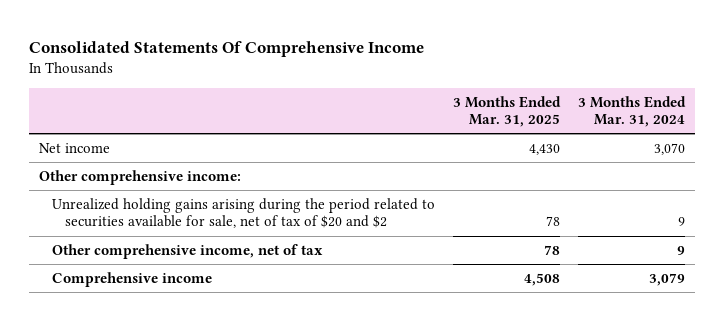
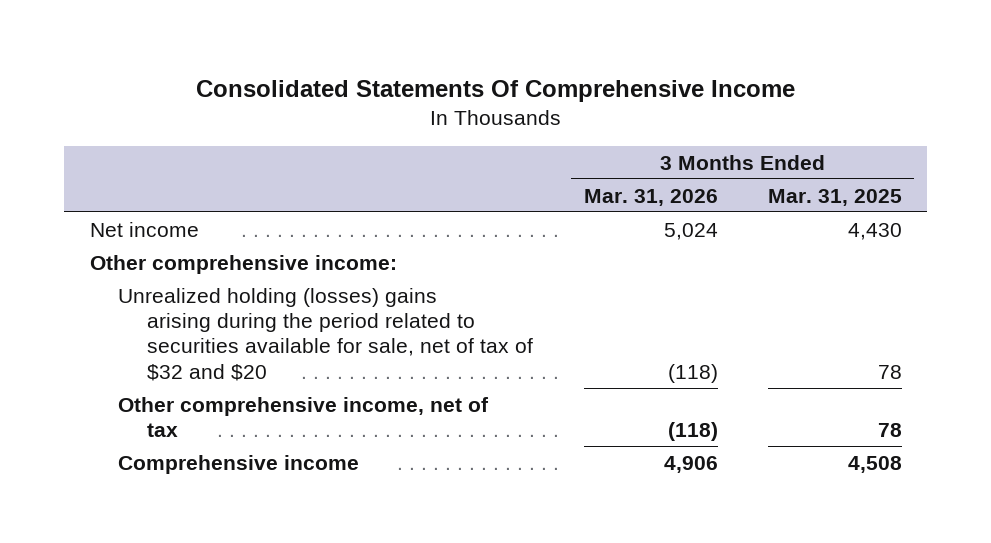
[578,95,687,127] 3 Months Ended Mar. 31, 2024 -> none
none -> [583,188,718,206] Mar. 31, 2026
[51,197,435,229] Unrealized holding gains arising during the period related to securities available for sale, net of tax of $20 and $2 -> [118,287,534,381] Unrealized holding (losses) gains arising during the period related to securities available for sale, net of tax of $32 and $20

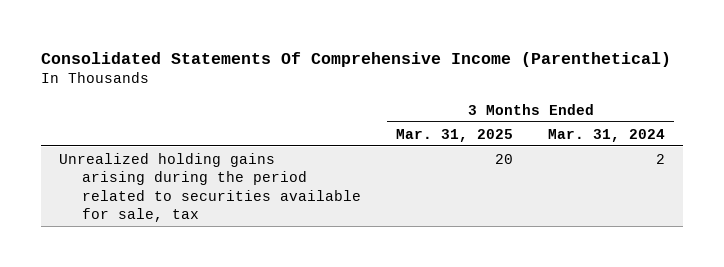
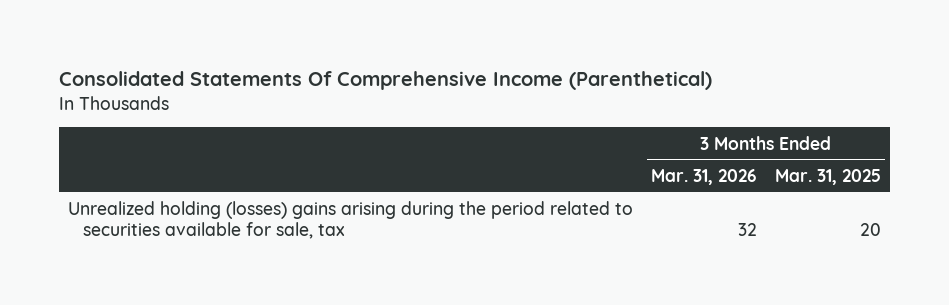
[548,128,666,142] Mar. 31, 2024 -> none
none -> [650,169,757,186] Mar. 31, 2026
[59,152,361,223] Unrealized holding gains arising during the period related to securities available for sale, tax -> [68,201,634,240] Unrealized holding (losses) gains arising during the period related to securities available for sale, tax

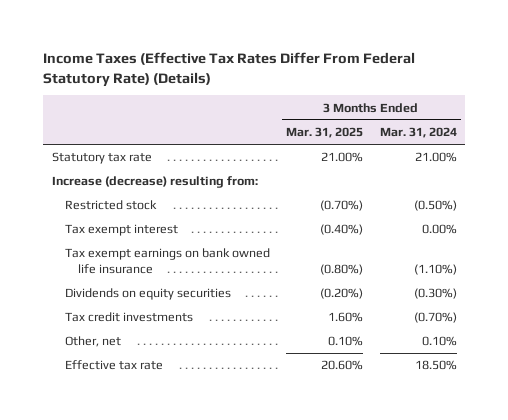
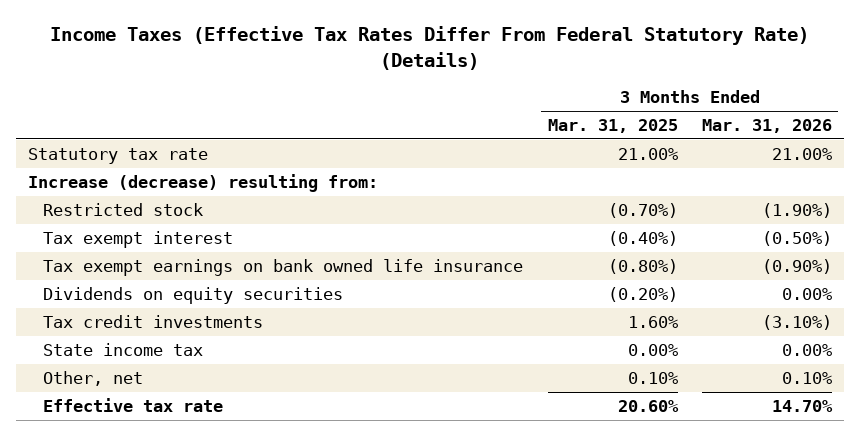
[379,127,457,139] Mar. 31, 2024 -> none
none -> [701,118,832,133] Mar. 31, 2026
none -> [43,342,204,356] State income tax

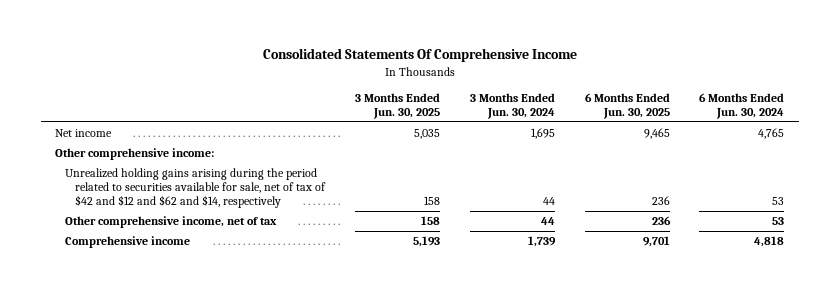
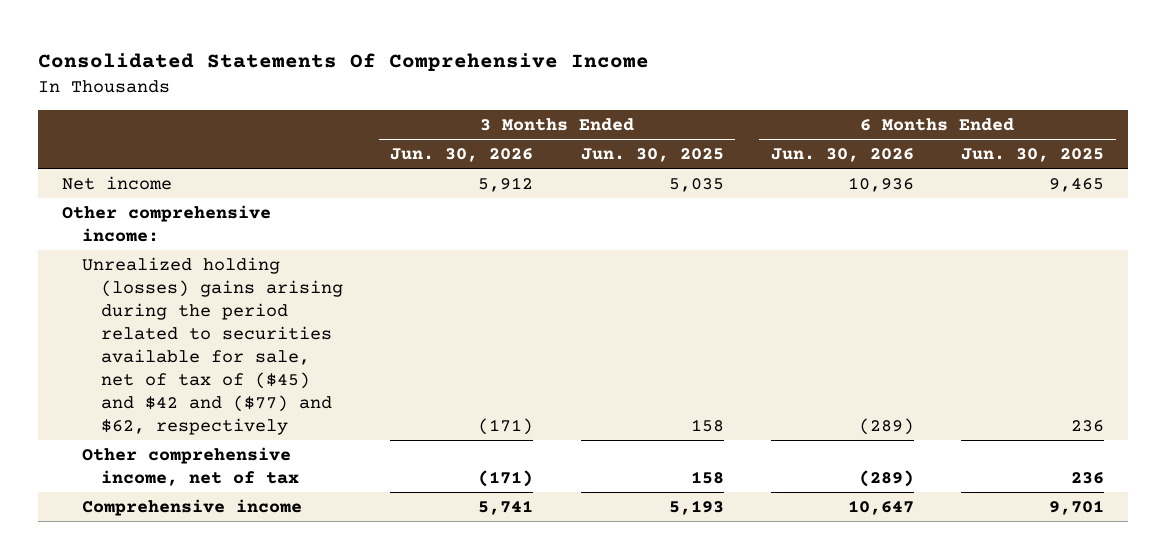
[469,92,555,119] 3 Months Ended Jun. 30, 2024 -> none
[699,92,785,119] 6 Months Ended Jun. 30, 2024 -> none
none -> [390,148,534,163] Jun. 30, 2026
none -> [770,148,914,163] Jun. 30, 2026
[65,168,326,209] Unrealized holding gains arising during the period related to securities available for sale, net of tax of $42 and $12 and $62 and $14, respectively -> [81,256,344,435] Unrealized holding (losses) gains arising during the period related to securities available for sale, net of tax of ($45) and $42 and ($77) and $62, respectively

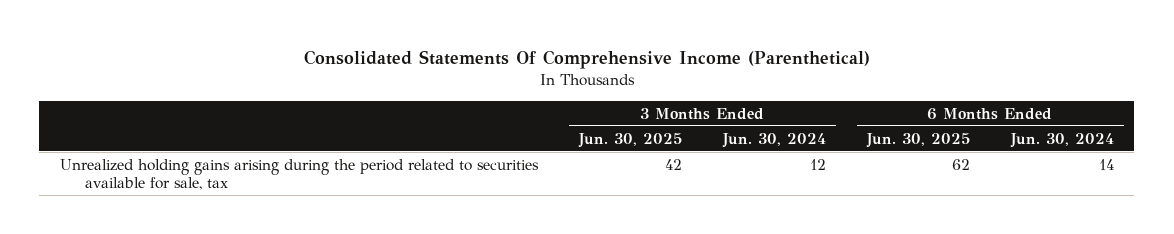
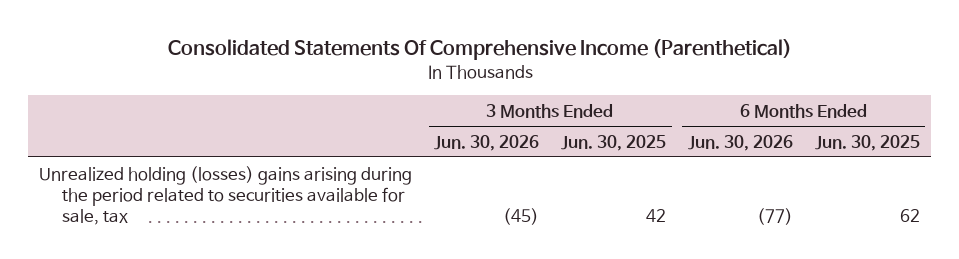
[721,132,826,148] Jun. 30, 2024 -> none
[1009,132,1114,148] Jun. 30, 2024 -> none
none -> [434,134,540,151] Jun. 30, 2026
none -> [687,134,793,151] Jun. 30, 2026
[59,158,539,191] Unrealized holding gains arising during the period related to securities available for sale, tax -> [39,165,413,225] Unrealized holding (losses) gains arising during the period related to securities available for sale, tax

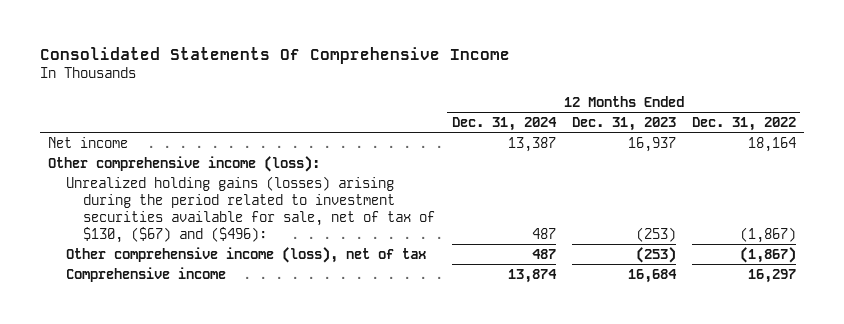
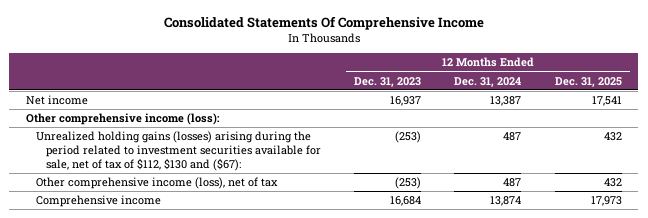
[691,116,796,131] Dec. 31, 2022 -> none
none -> [554,76,622,87] Dec. 31, 2025
[65,175,436,243] Unrealized holding gains (losses) arising during the period related to investment securities available for sale, net of tax of $130, ($67) and ($496): -> [35,131,321,171] Unrealized holding gains (losses) arising during the period related to investment securities available for sale, net of tax of $112, $130 and ($67):

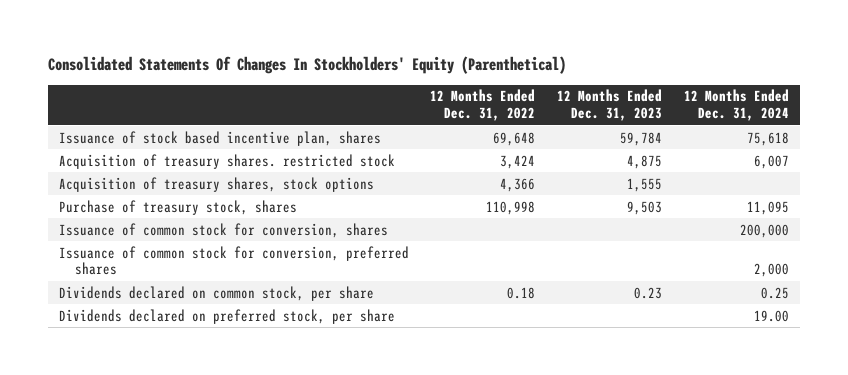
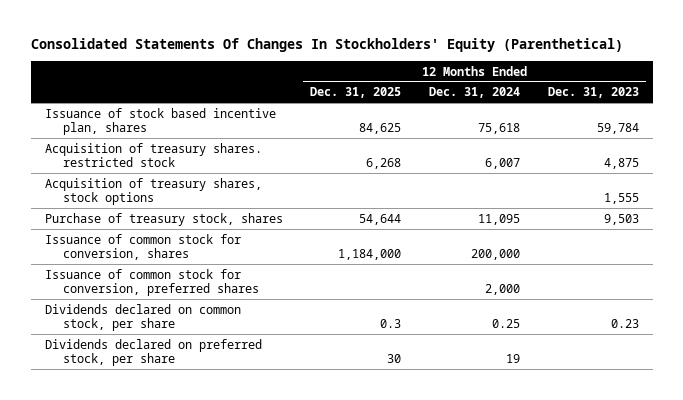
[430,89,536,122] 12 Months Ended Dec. 31, 2022 -> none
none -> [310,87,402,99] Dec. 31, 2025
[753,309,789,322] 19.00 -> [506,353,521,363] 19

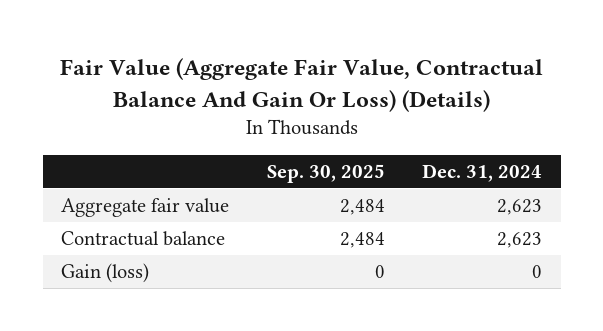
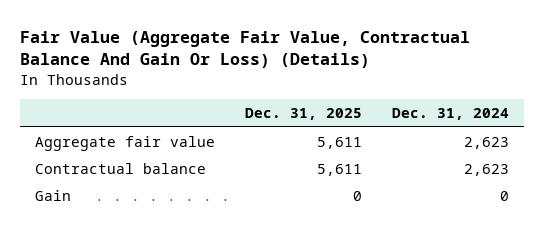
[266,164,385,184] Sep. 30, 2025 -> none
none -> [245,108,363,121] Dec. 31, 2025
[61,263,150,284] Gain (loss) -> [35,189,72,201] Gain

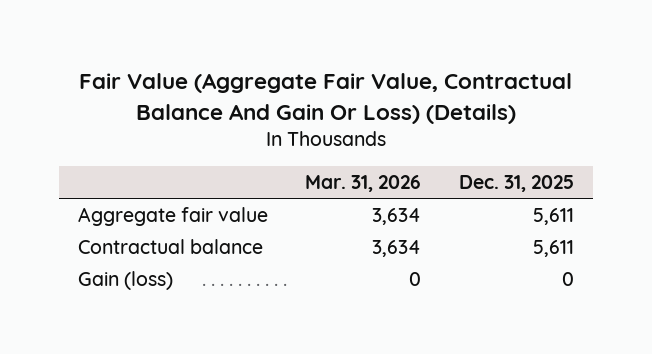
[392,108,510,121] Dec. 31, 2024 -> none
none -> [305,175,422,193] Mar. 31, 2026
[35,189,72,201] Gain -> [77,271,173,291] Gain (loss)

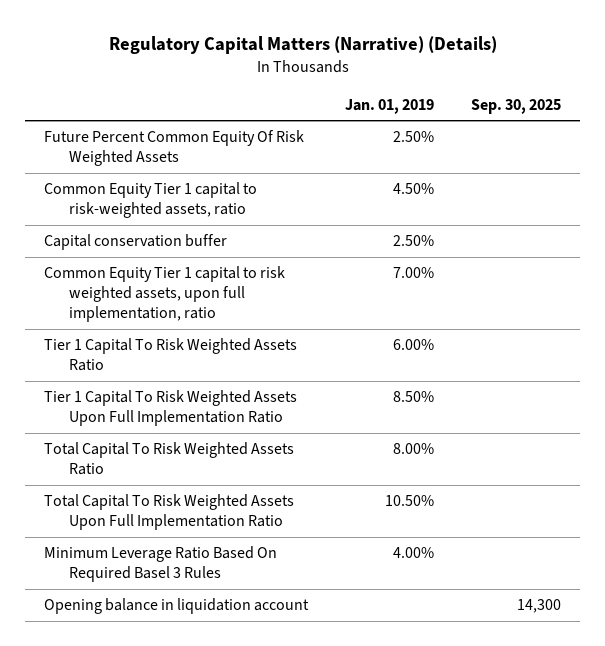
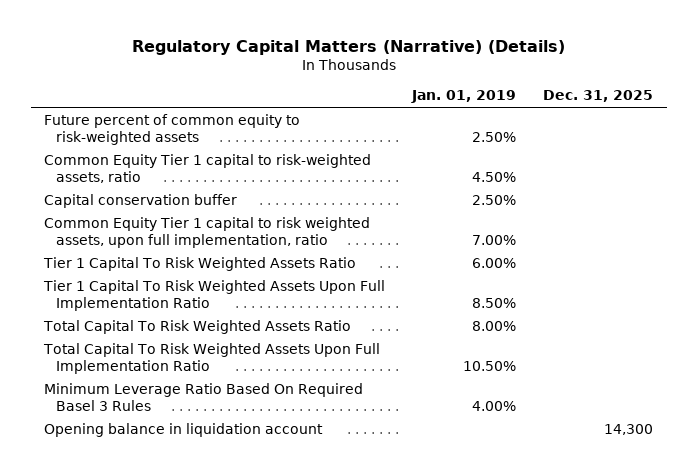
[471,98,562,114] Sep. 30, 2025 -> none
none -> [543,90,654,103] Dec. 31, 2025
[43,130,304,167] Future Percent Common Equity Of Risk Weighted Assets -> [44,113,301,145] Future percent of common equity to risk-weighted assets

